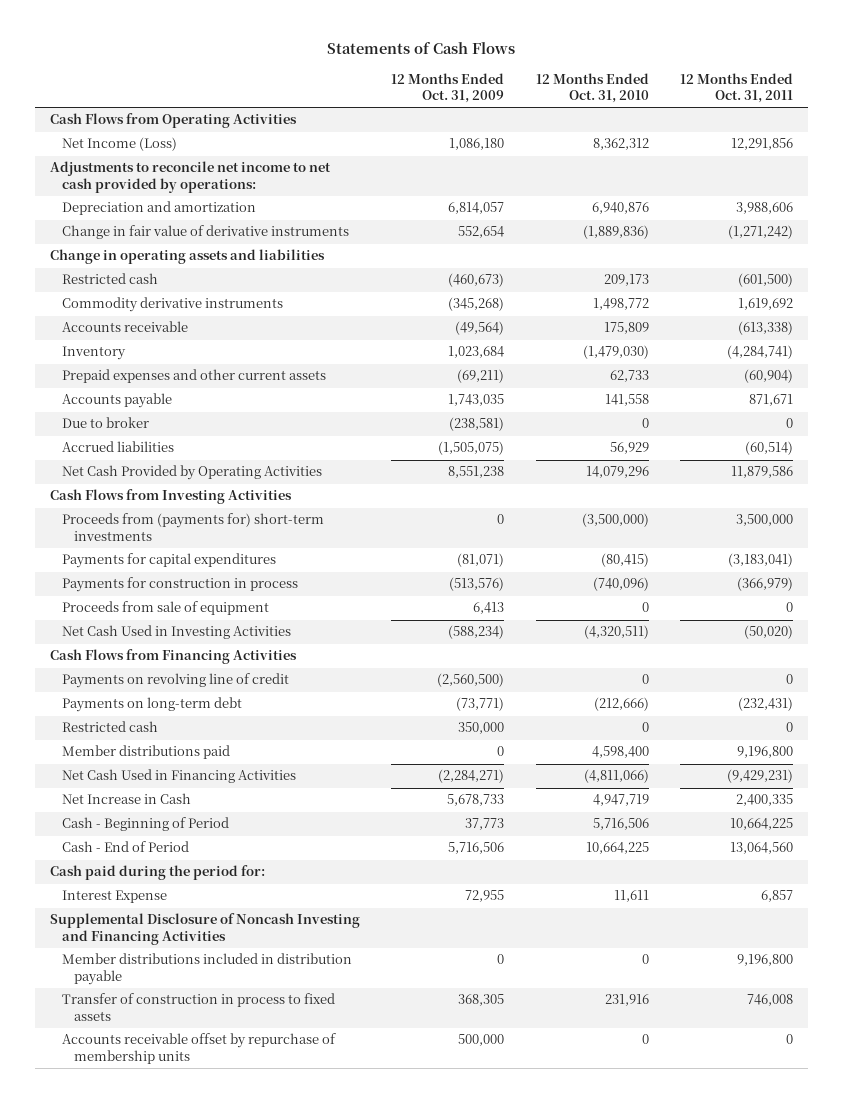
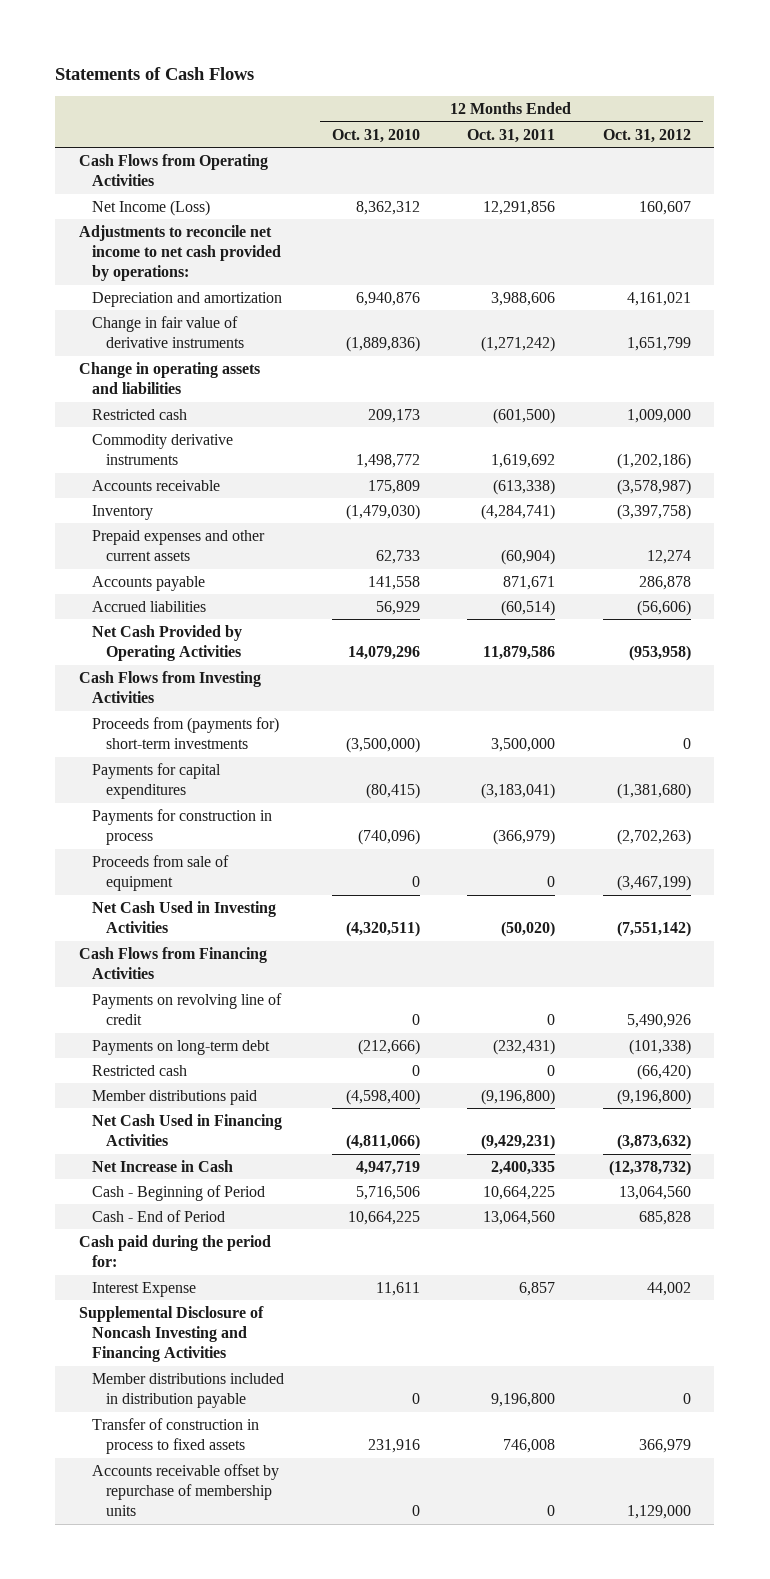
[391,72,505,103] 12 Months Ended Oct. 31, 2009 -> none
none -> [602,128,691,143] Oct. 31, 2012
[61,417,149,429] Due to broker -> none
[591,746,649,759] 4,598,400 -> [345,1088,420,1105] (4,598,400)
[736,746,793,759] 9,196,800 -> [481,1088,556,1105] (9,196,800)

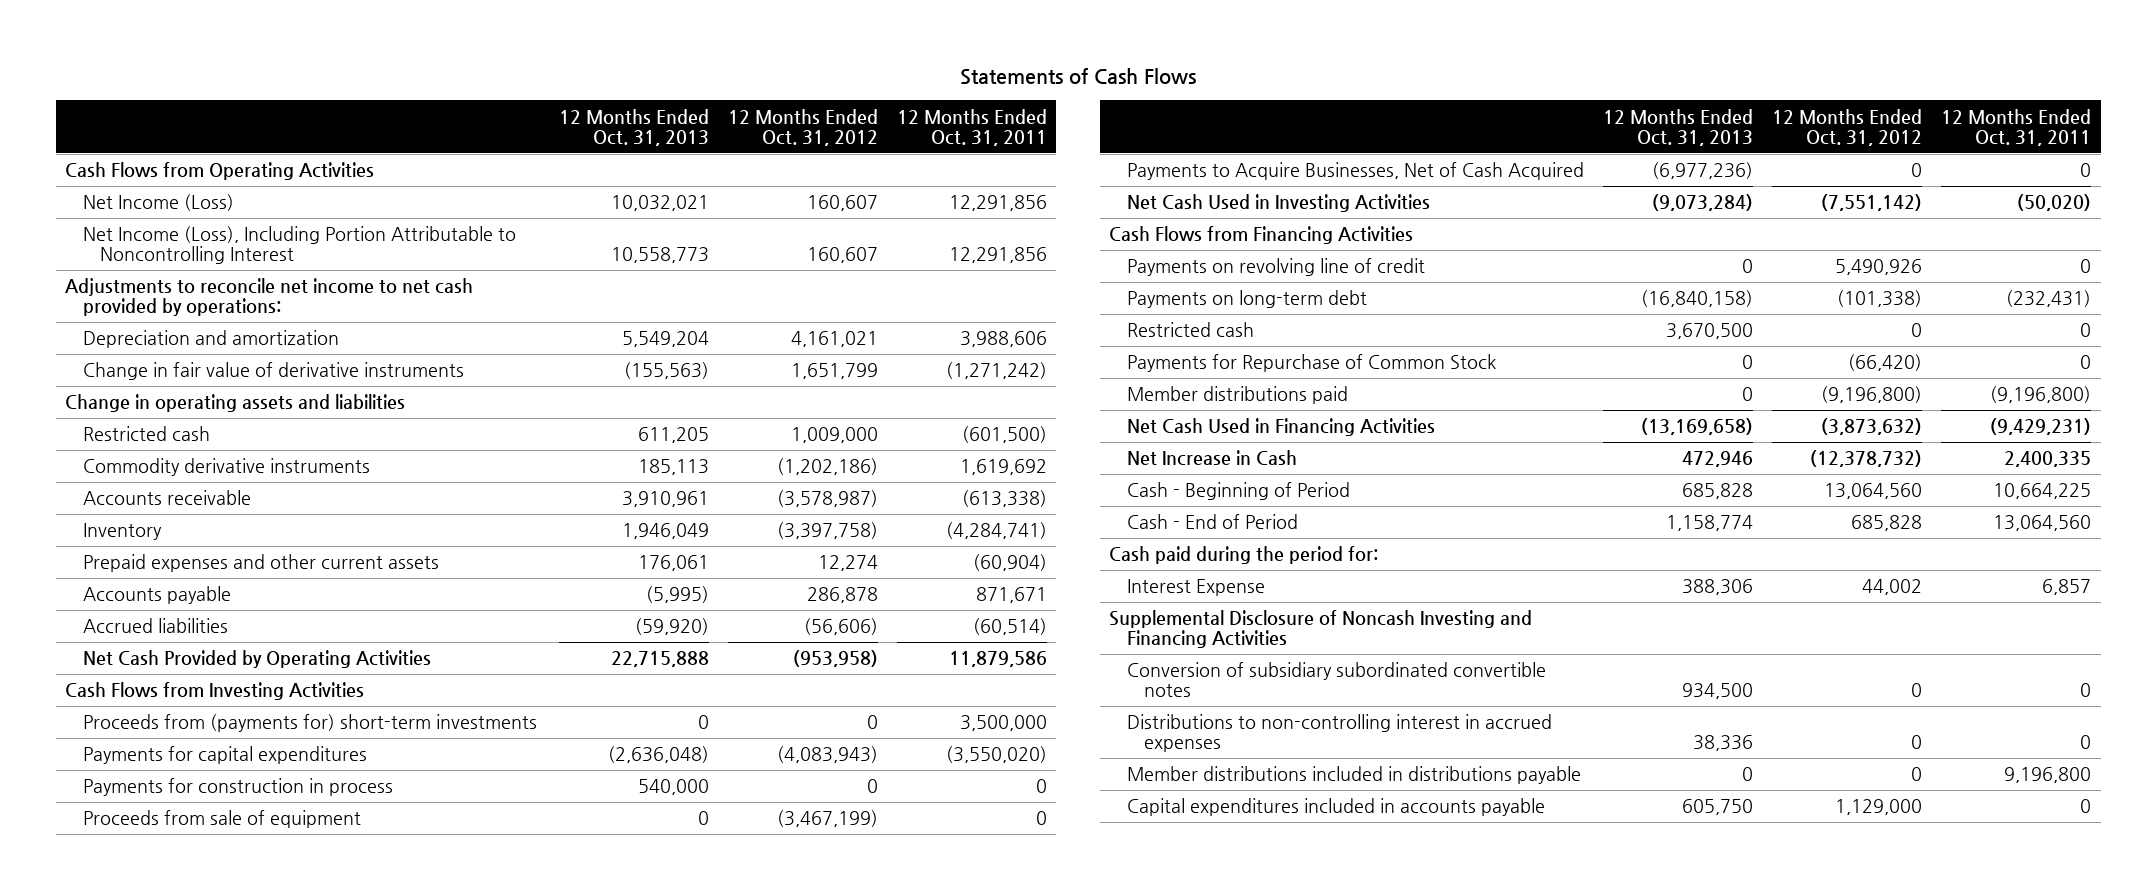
[331,128,420,143] Oct. 31, 2010 -> none
none -> [558,108,709,146] 12 Months Ended Oct. 31, 2013
none -> [82,226,516,265] Net Income (Loss), Including Portion Attributable to Noncontrolling Interest
[481,783,556,800] (3,183,041) -> [945,746,1047,764] (3,550,020)
[616,783,691,800] (1,381,680) -> [776,746,878,764] (4,083,943)
[493,829,556,846] (366,979) -> [1035,779,1047,794] 0
[616,829,691,846] (2,702,263) -> [866,779,878,794] 0
none -> [1126,162,1584,181] Payments to Acquire Businesses, Net of Cash Acquired
[636,1063,691,1080] (66,420) -> [1910,323,1922,338] 0
none -> [1126,354,1496,373] Payments for Repurchase of Common Stock
[92,1417,260,1455] Transfer of construction in process to fixed assets -> none
none -> [1126,662,1546,698] Conversion of subsidiary subordinated convertible notes
none -> [1126,714,1552,753] Distributions to non-controlling interest in accrued expenses
[92,1372,285,1409] Member distributions included in distribution payable -> [1126,766,1581,785] Member distributions included in distributions payable
[92,1463,280,1517] Accounts receivable offset by repurchase of membership units -> [1126,798,1545,817] Capital expenditures included in accounts payable

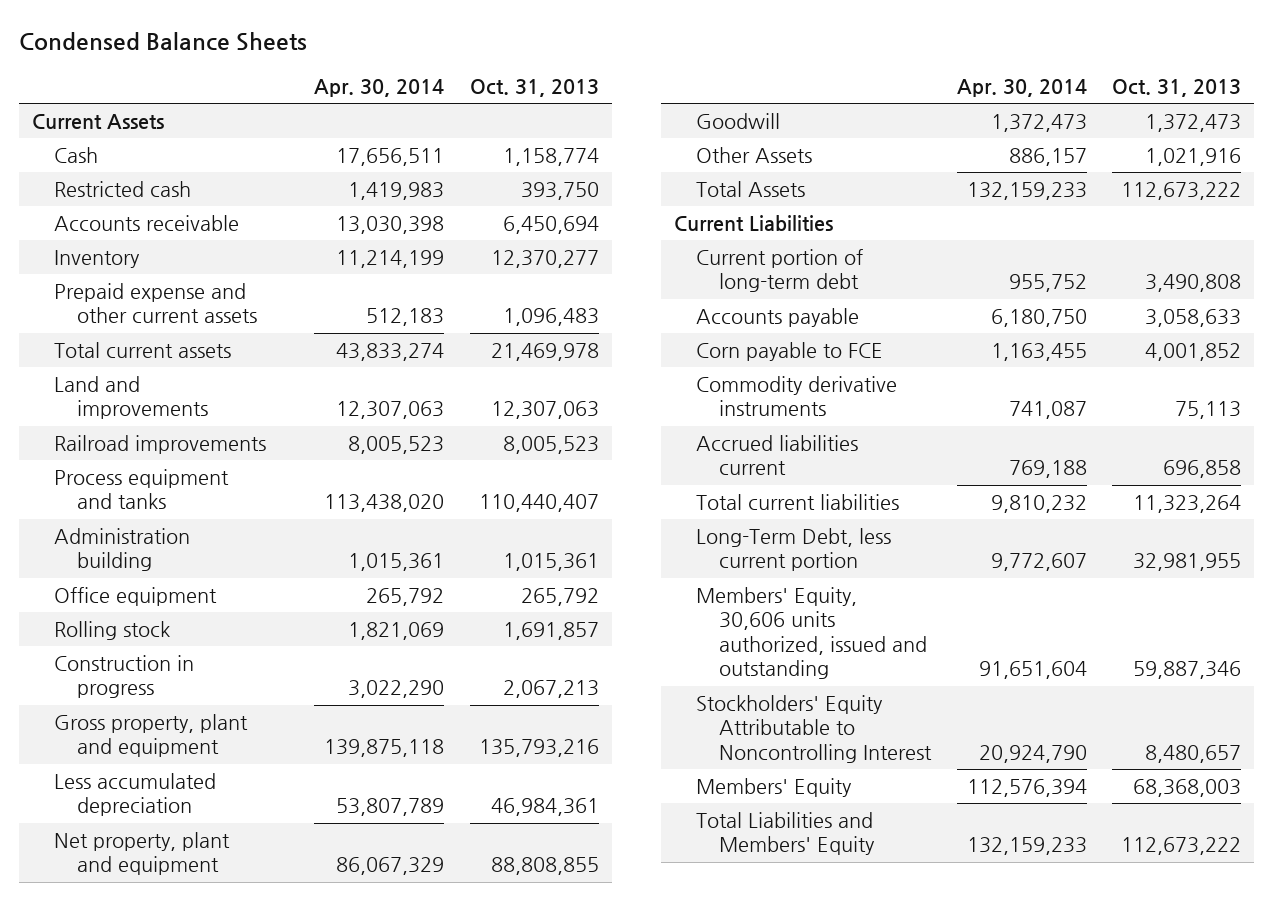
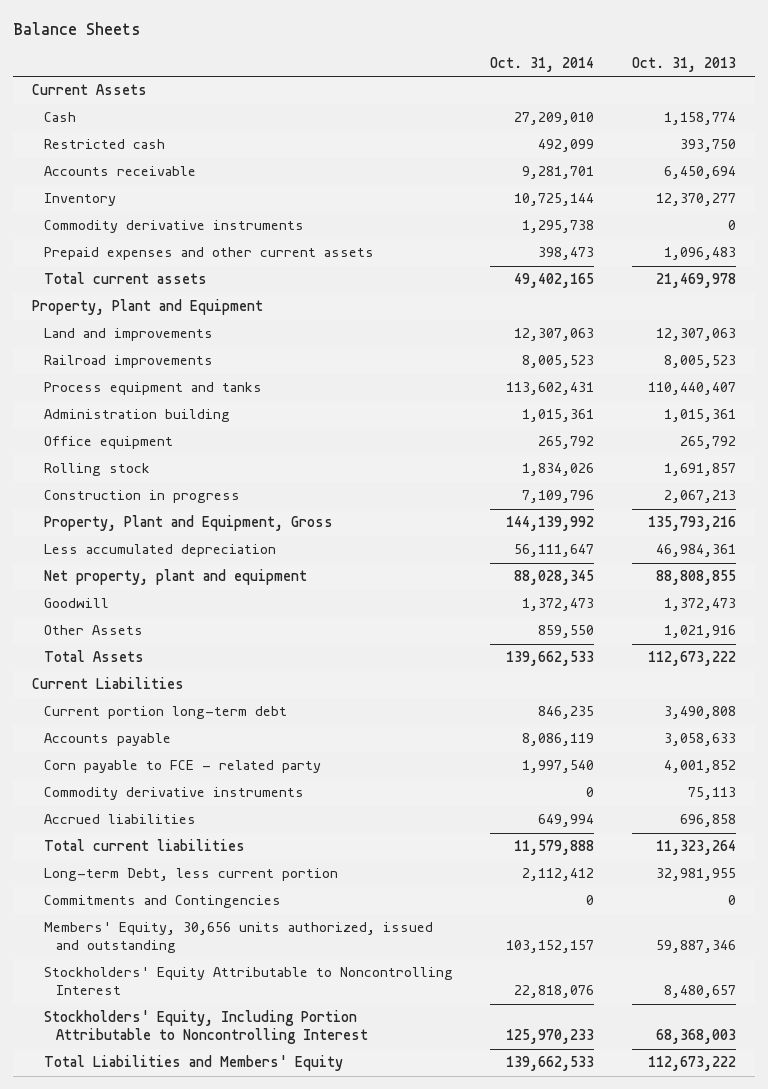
[18,32,307,52] Condensed Balance Sheets -> [12,22,141,36] Balance Sheets
[314,78,445,97] Apr. 30, 2014 -> none
none -> [490,56,595,72] Oct. 31, 2014
none -> [43,220,304,234] Commodity derivative instruments
[54,282,257,324] Prepaid expense and other current assets -> [43,247,374,261] Prepaid expenses and other current assets
none -> [31,299,263,316] Property, Plant and Equipment
[54,713,249,758] Gross property, plant and equipment -> [43,515,333,532] Property, Plant and Equipment, Gross
[696,248,864,293] Current portion of long-term debt -> [43,706,287,720] Current portion long-term debt
[696,341,884,361] Corn payable to FCE -> [43,760,321,774] Corn payable to FCE - related party
[696,434,859,476] Accrued liabilities current -> [43,814,196,825] Accrued liabilities
[696,527,892,572] Long-Term Debt, less current portion -> [43,868,338,882] Long-term Debt, less current portion
none -> [43,895,281,909] Commitments and Contingencies
[696,586,927,680] Members' Equity, 30,606 units authorized, issued and outstanding -> [43,922,433,954] Members' Equity, 30,656 units authorized, issued and outstanding
[696,777,853,797] Members' Equity -> [43,1010,368,1045] Stockholders' Equity, Including Portion Attributable to Noncontrolling Interest

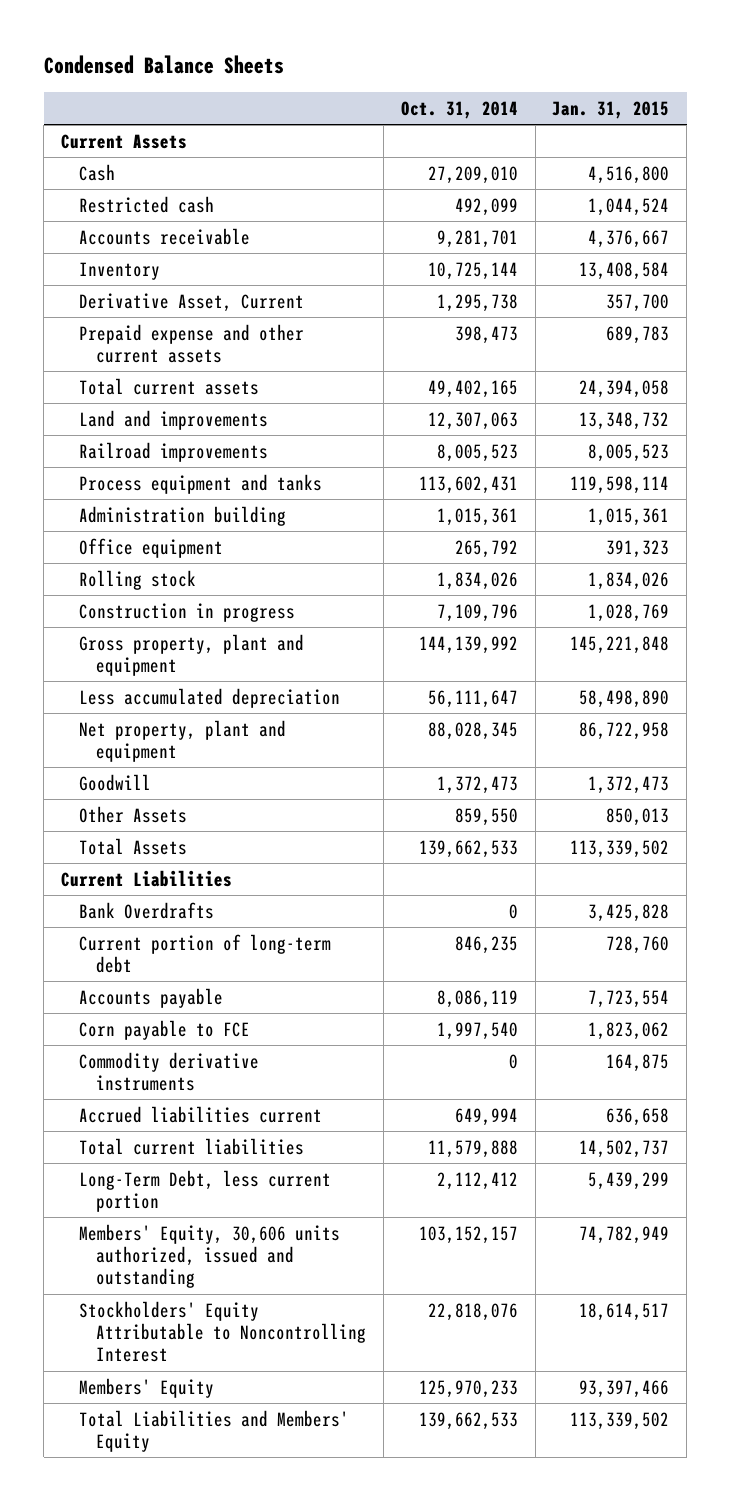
[12,22,141,36] Balance Sheets -> [43,55,284,75] Condensed Balance Sheets
[631,56,736,72] Oct. 31, 2013 -> none
none -> [552,100,670,119] Jan. 31, 2015
[43,220,304,234] Commodity derivative instruments -> [78,292,304,312] Derivative Asset, Current
[43,247,374,261] Prepaid expenses and other current assets -> [78,323,304,363] Prepaid expense and other current assets
[31,299,263,316] Property, Plant and Equipment -> none
[43,515,333,532] Property, Plant and Equipment, Gross -> [78,633,304,676] Gross property, plant and equipment
none -> [78,901,214,919] Bank Overdrafts
[43,706,287,720] Current portion long-term debt -> [78,933,331,973] Current portion of long-term debt
[43,760,321,774] Corn payable to FCE - related party -> [78,1019,250,1040] Corn payable to FCE
[43,814,196,825] Accrued liabilities -> [78,1105,322,1123] Accrued liabilities current
[43,895,281,909] Commitments and Contingencies -> none
[43,868,338,882] Long-term Debt, less current portion -> [78,1169,331,1212] Long-Term Debt, less current portion
[43,922,433,954] Members' Equity, 30,656 units authorized, issued and outstanding -> [78,1223,340,1289] Members' Equity, 30,606 units authorized, issued and outstanding
[43,1010,368,1045] Stockholders' Equity, Including Portion Attributable to Noncontrolling Interest -> [78,1377,214,1398] Members' Equity

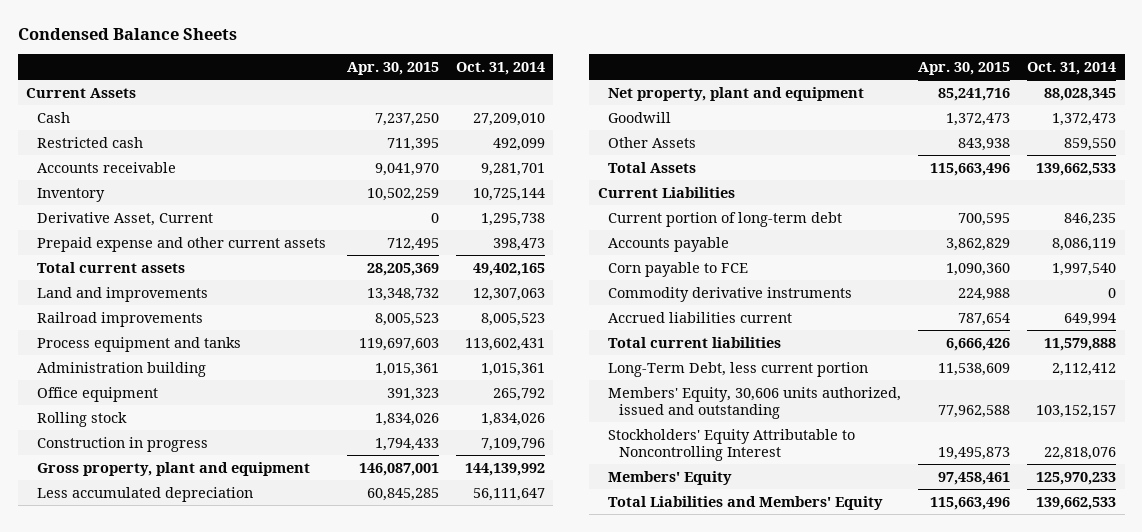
[552,100,670,119] Jan. 31, 2015 -> none
none -> [346,61,439,75] Apr. 30, 2015
[78,901,214,919] Bank Overdrafts -> none

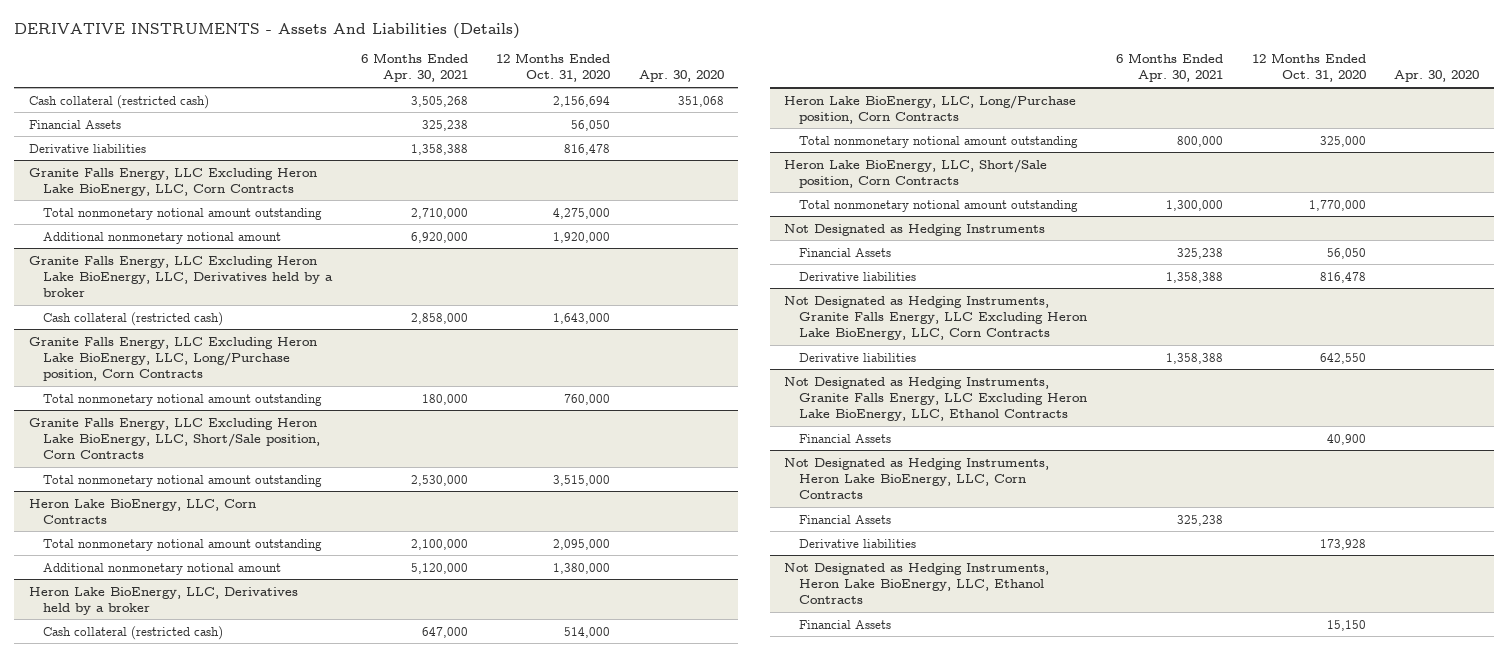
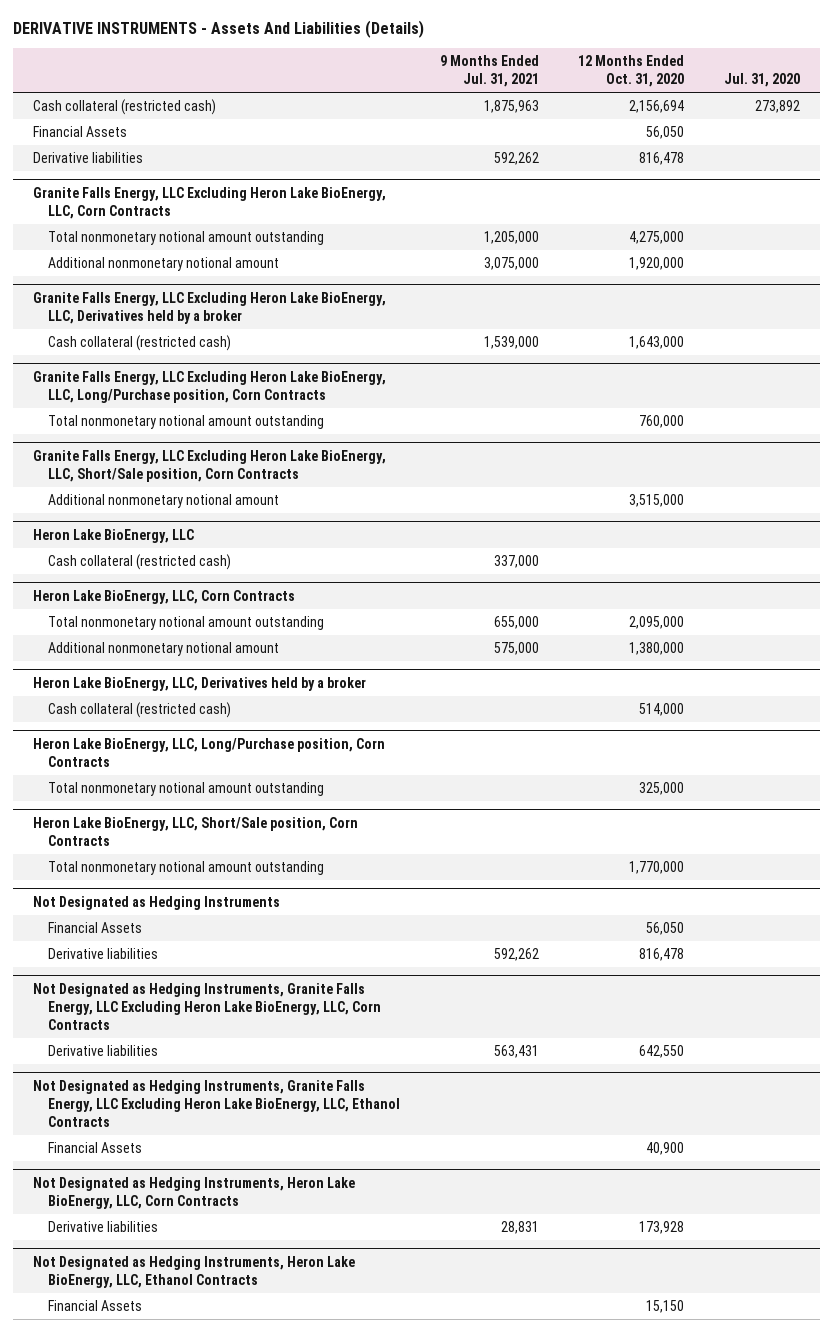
[360,53,468,83] 6 Months Ended Apr. 30, 2021 -> none
[638,70,724,83] Apr. 30, 2020 -> none
none -> [439,55,539,88] 9 Months Ended Jul. 31, 2021
none -> [723,73,800,88] Jul. 31, 2020
[43,474,323,487] Total nonmonetary notional amount outstanding -> [48,493,280,508] Additional nonmonetary notional amount
none -> [32,528,194,543] Heron Lake BioEnergy, LLC
none -> [48,553,232,570] Cash collateral (restricted cash)
[798,514,891,524] Financial Assets -> none

